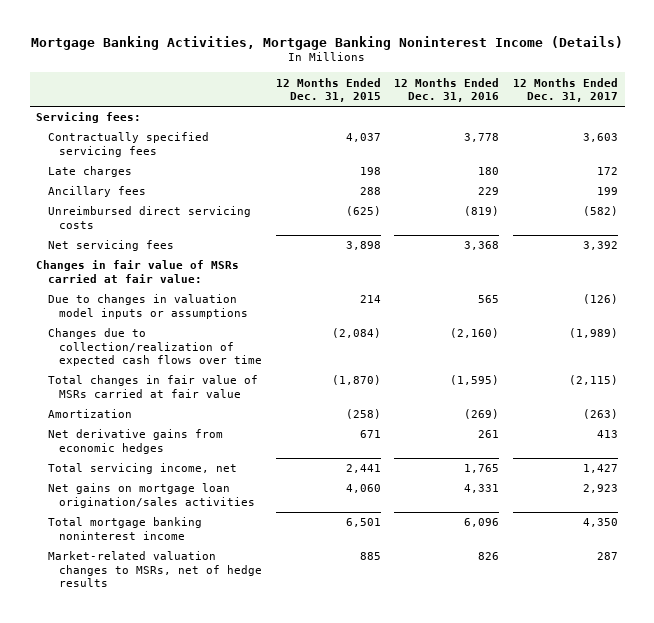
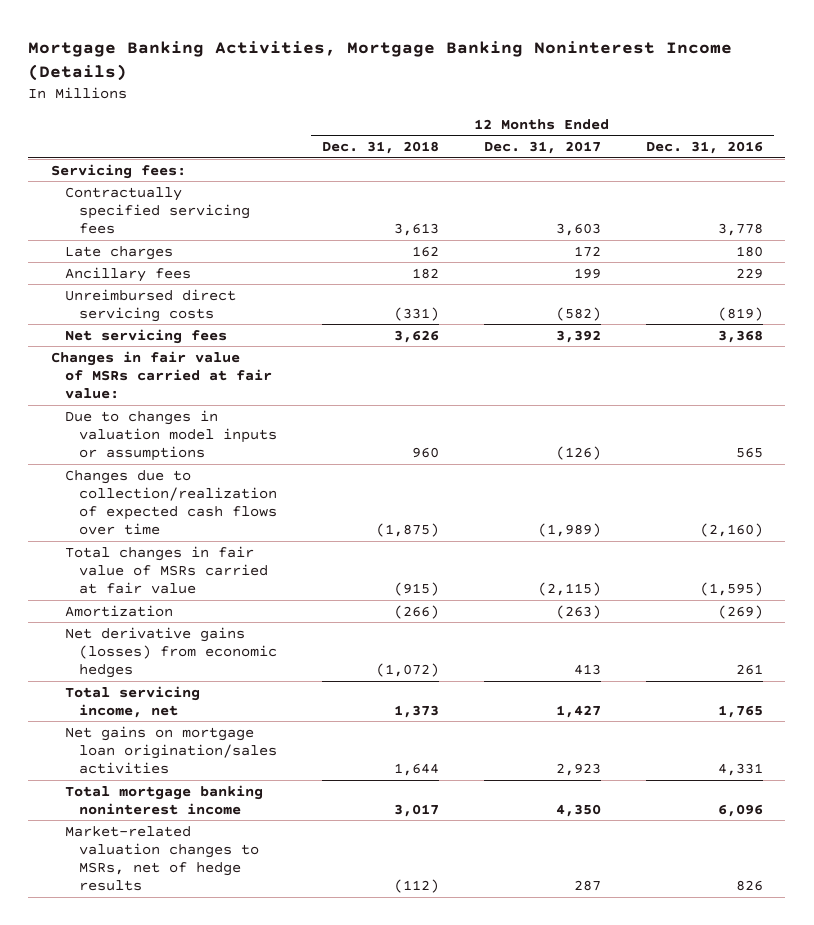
[275,77,381,103] 12 Months Ended Dec. 31, 2015 -> none
none -> [321,141,439,155] Dec. 31, 2018
[47,429,223,454] Net derivative gains from economic hedges -> [65,626,278,679] Net derivative gains (losses) from economic hedges

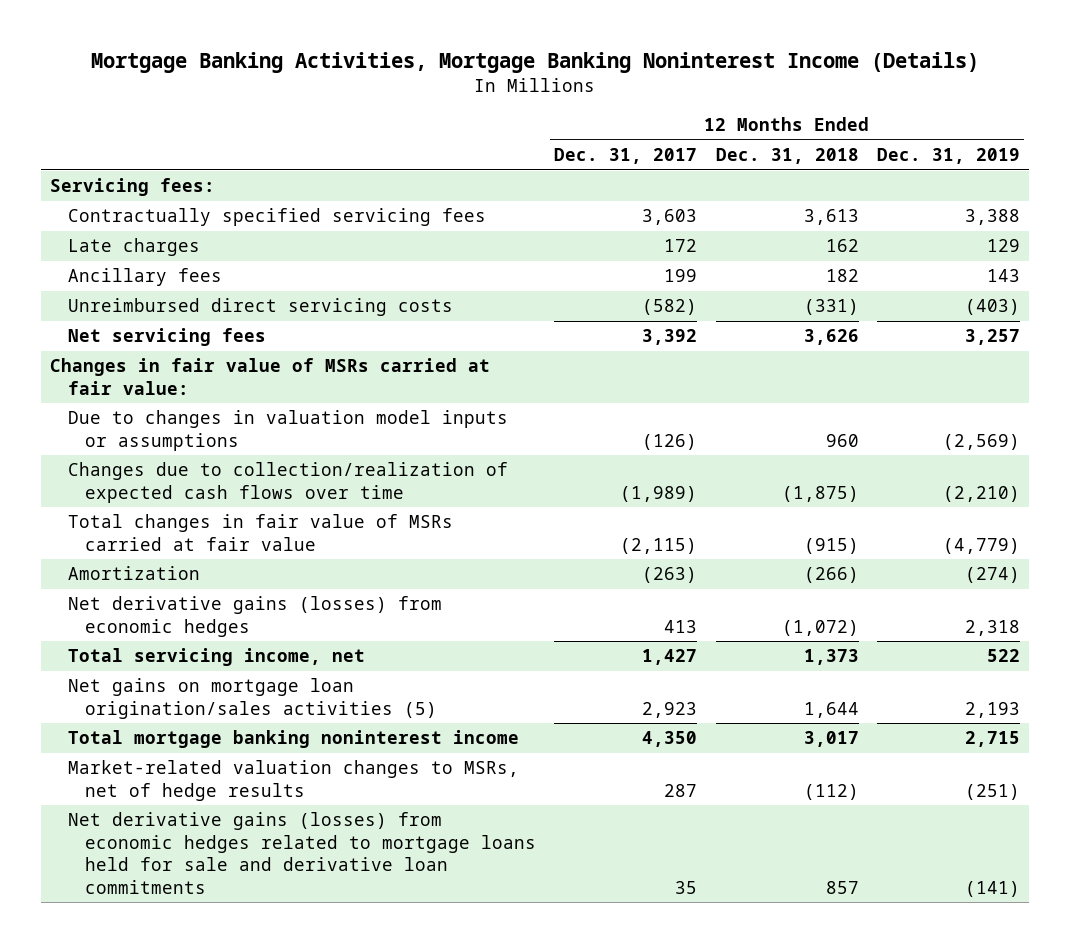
[645,141,763,155] Dec. 31, 2016 -> none
none -> [876,148,1020,165] Dec. 31, 2019
[65,725,278,775] Net gains on mortgage loan origination/sales activities -> [67,678,438,719] Net gains on mortgage loan origination/sales activities (5)
none -> [67,812,537,894] Net derivative gains (losses) from economic hedges related to mortgage loans held for sale and derivative loan commitments

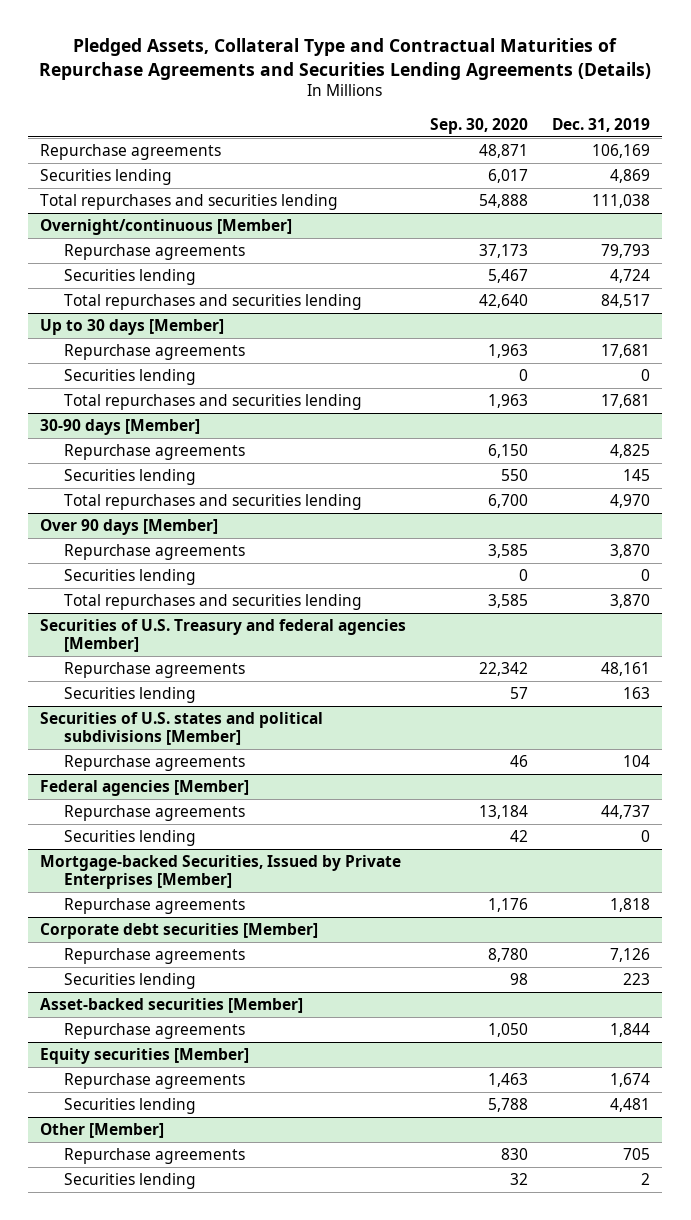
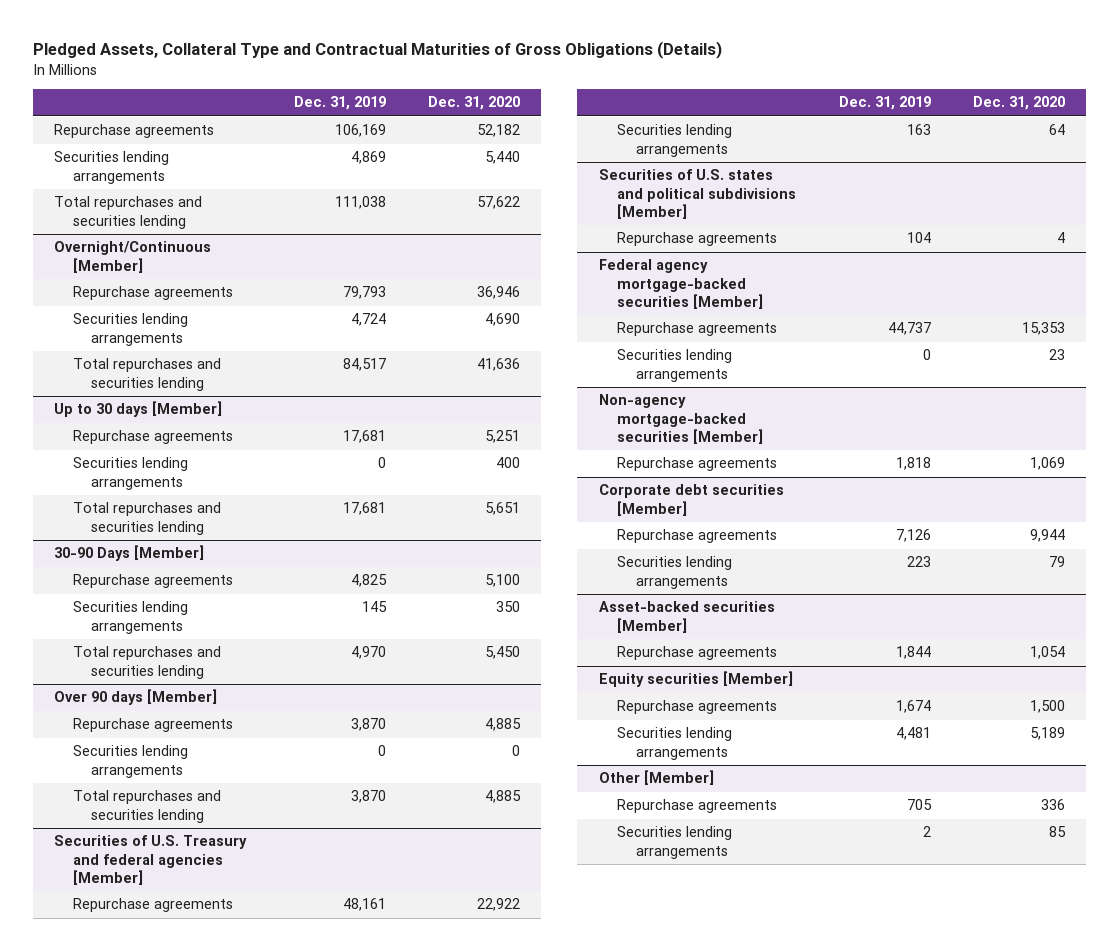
[39,38,652,80] Pledged Assets, Collateral Type and Contractual Maturities of Repurchase Agreements and Securities Lending Agreements (Details) -> [32,41,722,60] Pledged Assets, Collateral Type and Contractual Maturities of Gross Obligations (Details)
[430,117,529,134] Sep. 30, 2020 -> none
none -> [428,96,521,111] Dec. 31, 2020
[40,169,173,186] Securities lending -> [53,151,169,184] Securities lending arrangements
[40,219,293,236] Overnight/continuous [Member] -> [53,241,211,273] Overnight/Continuous [Member]
[64,269,197,286] Securities lending -> [72,313,188,346] Securities lending arrangements
[64,369,197,386] Securities lending -> [72,457,188,490] Securities lending arrangements
[40,419,201,436] 30-90 days [Member] -> [53,545,204,562] 30-90 Days [Member]
[64,469,197,486] Securities lending -> [72,601,188,634] Securities lending arrangements
[64,569,197,586] Securities lending -> [72,745,188,778] Securities lending arrangements
[64,687,197,704] Securities lending -> [617,124,733,157] Securities lending arrangements
[40,780,250,797] Federal agencies [Member] -> [598,259,764,309] Federal agency mortgage-backed securities [Member]
[64,830,197,847] Securities lending -> [617,349,733,382] Securities lending arrangements
[40,855,402,890] Mortgage-backed Securities, Issued by Private Enterprises [Member] -> [598,394,764,444] Non-agency mortgage-backed securities [Member]
[64,973,197,990] Securities lending -> [617,556,733,589] Securities lending arrangements
[64,1098,197,1115] Securities lending -> [617,727,733,760] Securities lending arrangements
[64,1173,197,1190] Securities lending -> [617,826,733,859] Securities lending arrangements

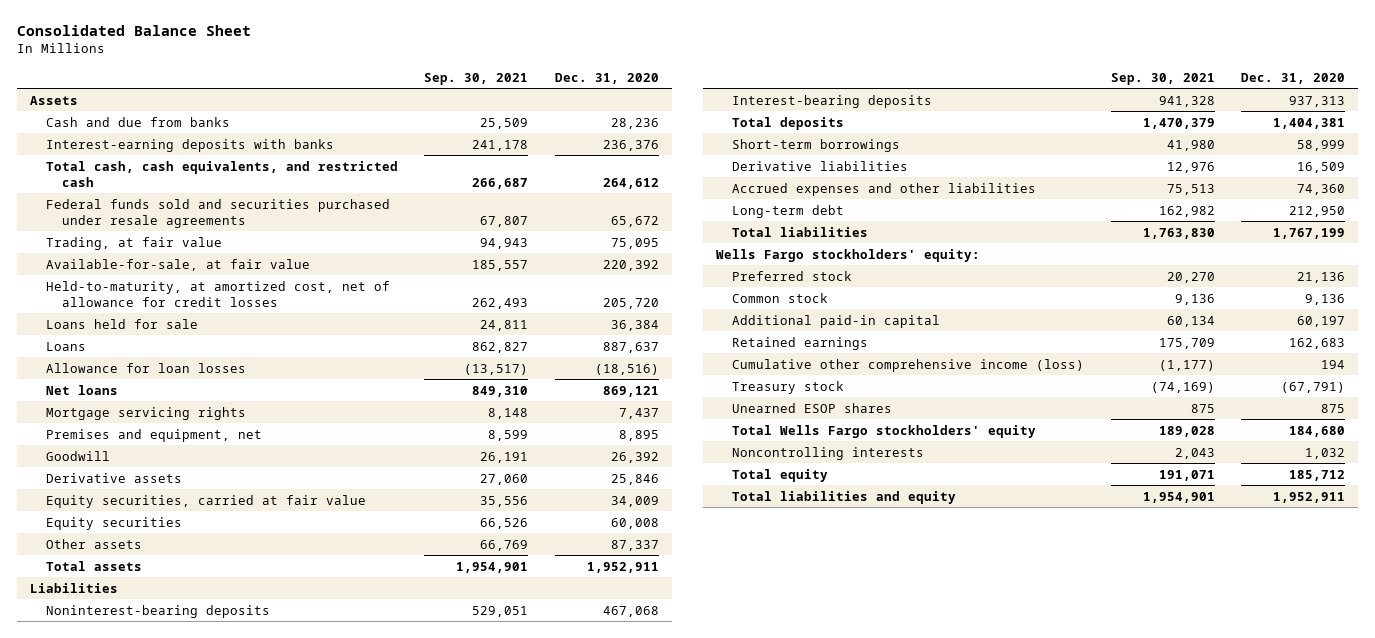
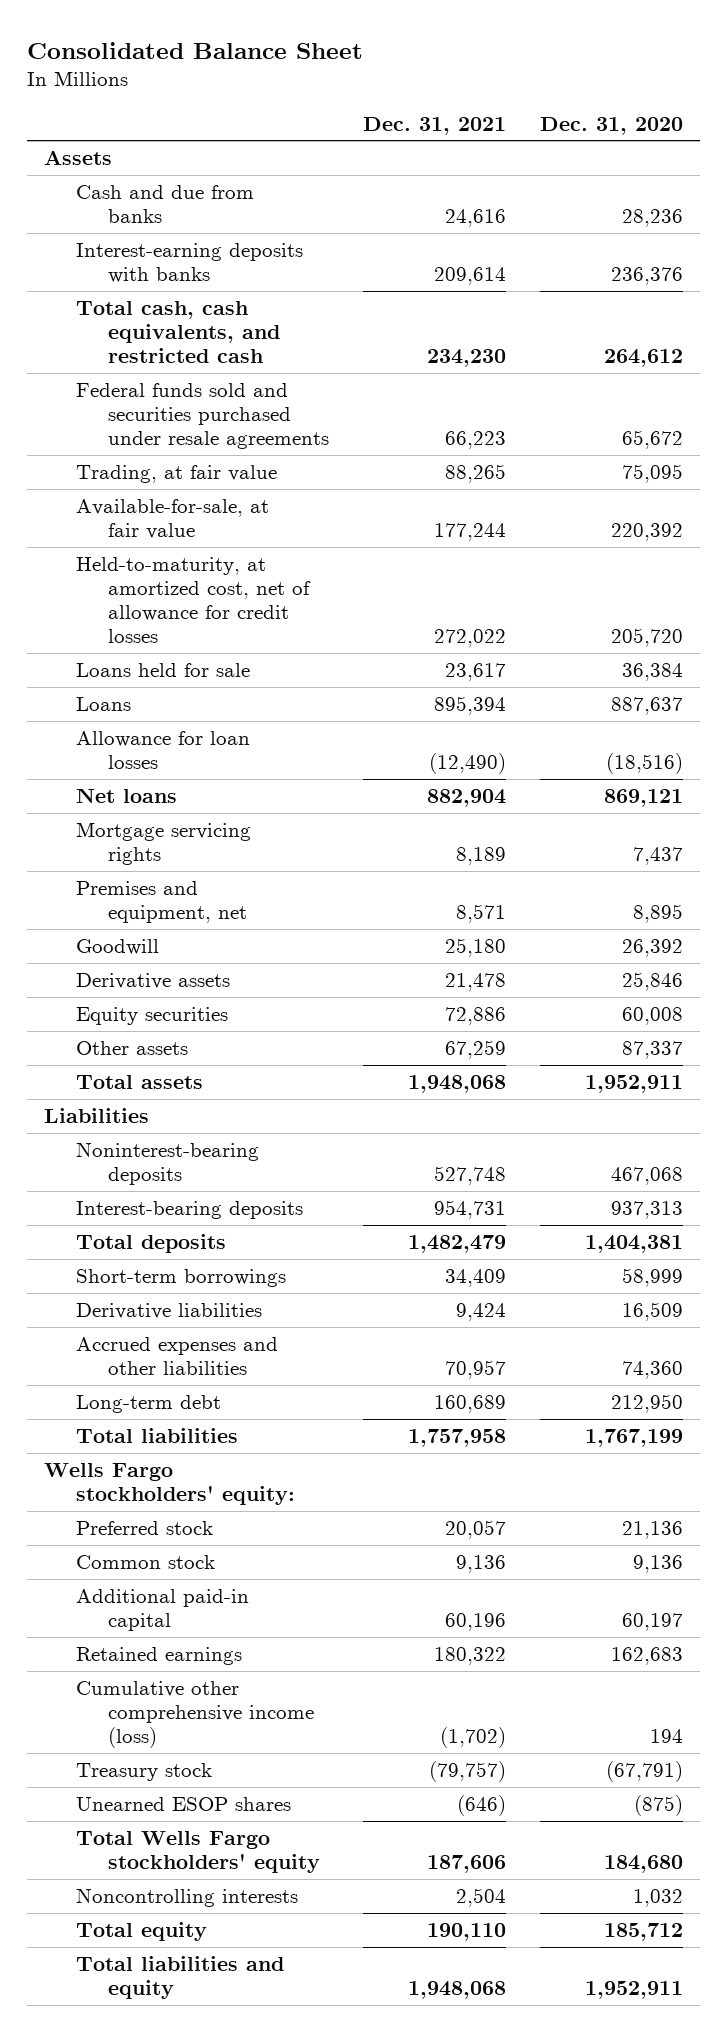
[424,72,529,85] Sep. 30, 2021 -> none
none -> [363,116,507,135] Dec. 31, 2021
[45,494,366,508] Equity securities, carried at fair value -> none
[1321,403,1346,413] 875 -> [633,1794,683,1816] (875)

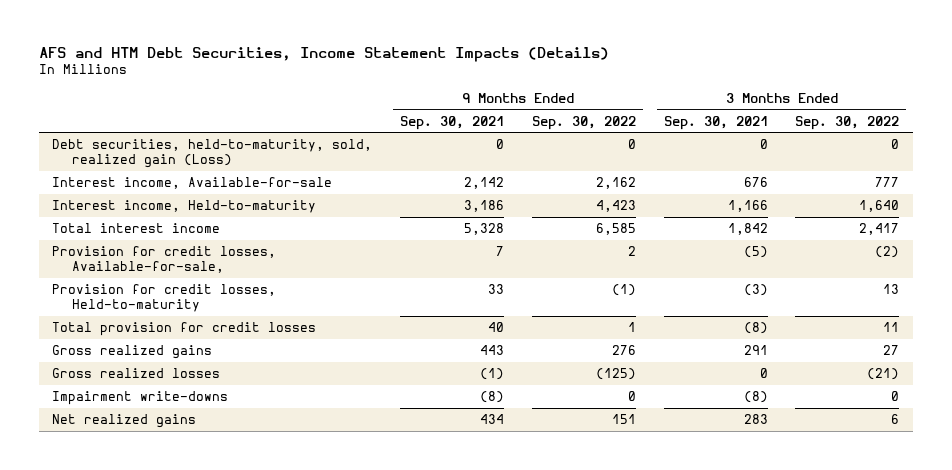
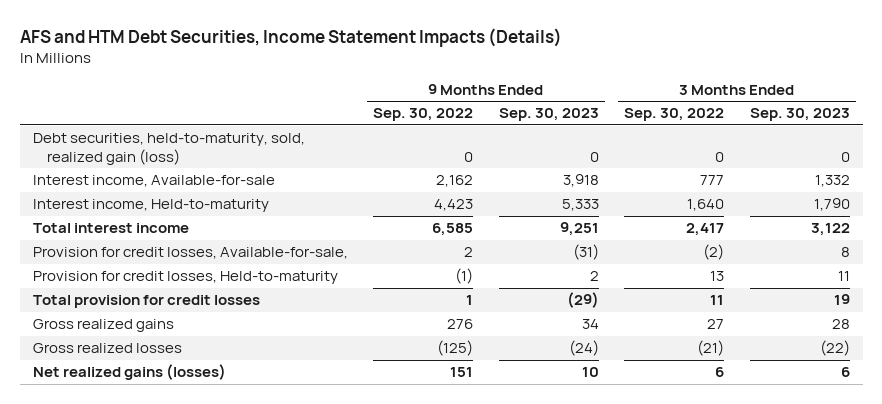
[400,115,505,130] Sep. 30, 2021 -> none
[663,115,768,130] Sep. 30, 2021 -> none
none -> [498,108,599,122] Sep. 30, 2023
none -> [749,108,850,122] Sep. 30, 2023
[52,139,373,168] Debt securities, held-to-maturity, sold, realized gain (Loss) -> [32,133,305,165] Debt securities, held-to-maturity, sold, realized gain (loss)
[52,391,229,406] Impairment write-downs -> none
[52,414,197,429] Net realized gains -> [32,364,226,381] Net realized gains (losses)

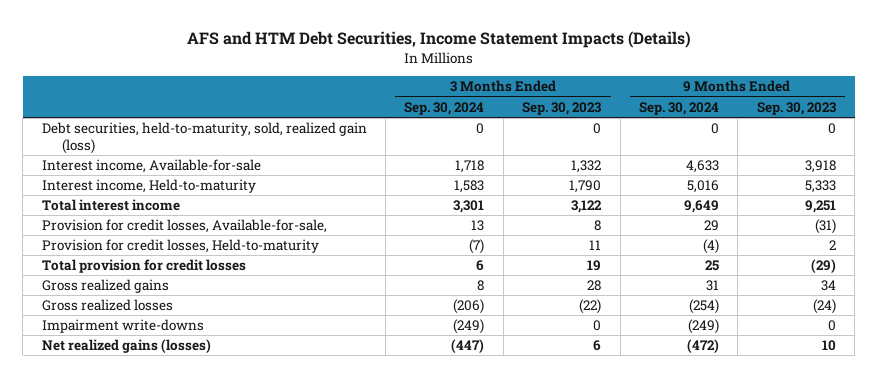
[373,108,474,122] Sep. 30, 2022 -> none
[624,108,725,122] Sep. 30, 2022 -> none
none -> [404,101,485,115] Sep. 30, 2024
none -> [638,101,719,115] Sep. 30, 2024
none -> [41,319,204,334] Impairment write-downs

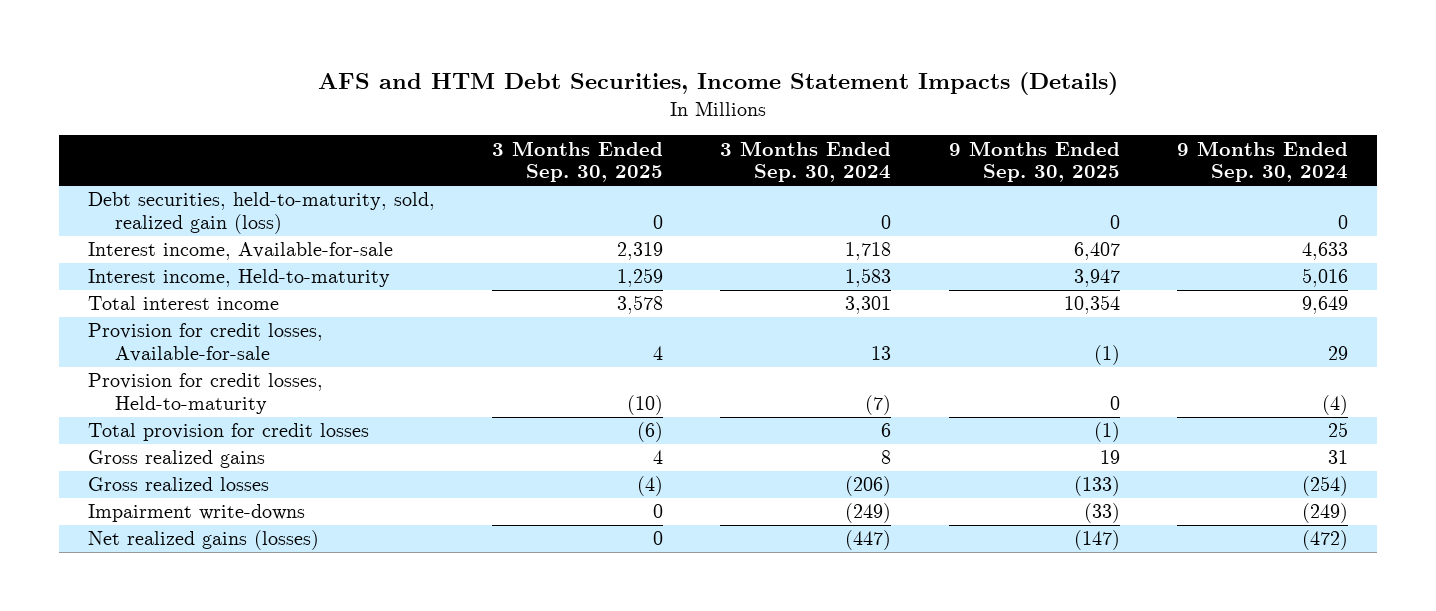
[522,101,602,115] Sep. 30, 2023 -> none
[756,101,836,115] Sep. 30, 2023 -> none
none -> [492,140,664,183] 3 Months Ended Sep. 30, 2025
none -> [948,140,1120,183] 9 Months Ended Sep. 30, 2025
[41,219,327,234] Provision for credit losses, Available-for-sale, -> [87,323,323,363] Provision for credit losses, Available-for-sale

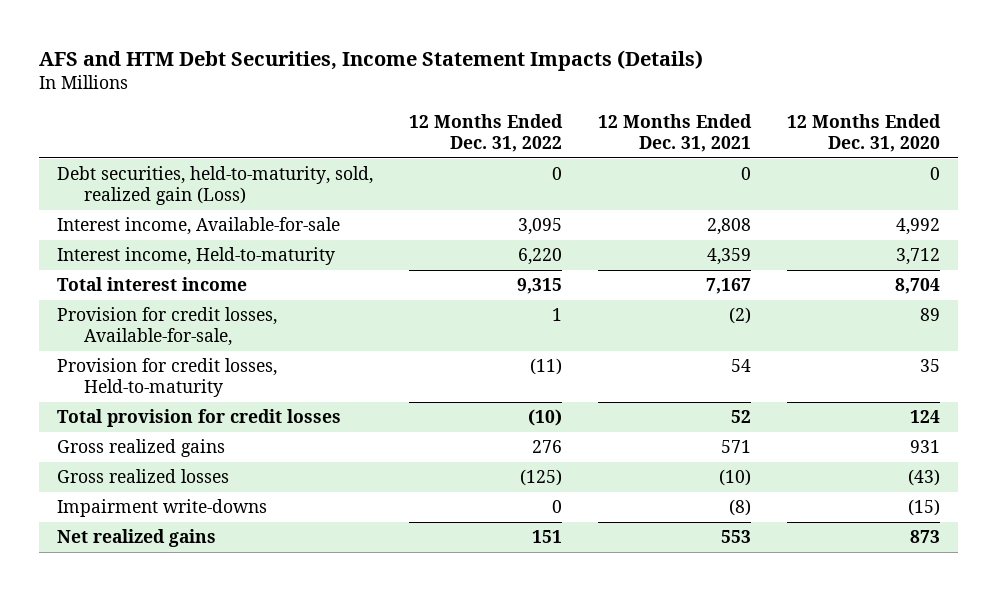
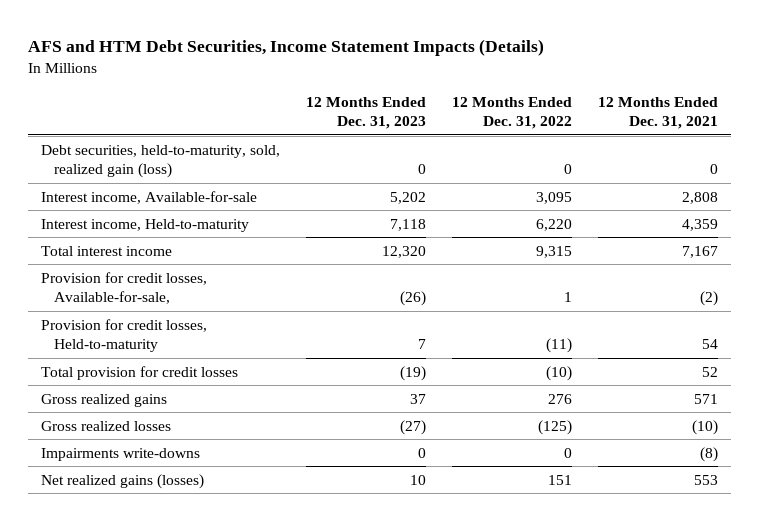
[786,114,941,153] 12 Months Ended Dec. 31, 2020 -> none
none -> [306,96,427,130] 12 Months Ended Dec. 31, 2023
[56,166,373,206] Debt securities, held-to-maturity, sold, realized gain (Loss) -> [41,144,281,178] Debt securities, held-to-maturity, sold, realized gain (loss)
[56,499,267,518] Impairment write-downs -> [41,447,201,461] Impairments write-downs
[56,529,216,548] Net realized gains -> [41,473,205,489] Net realized gains (losses)

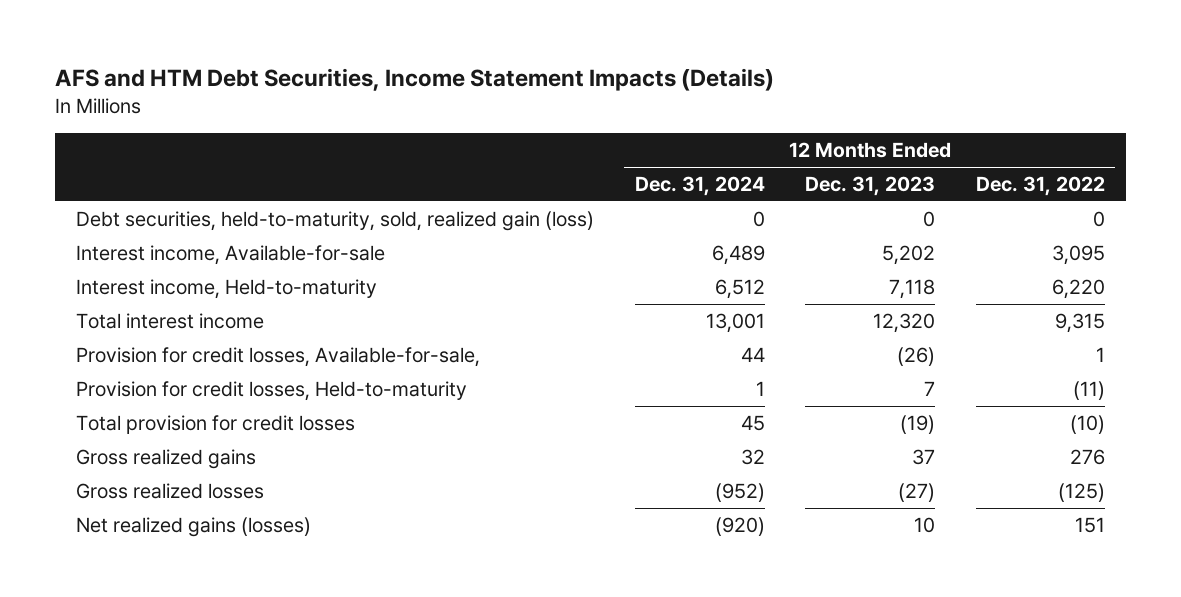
[598,96,719,130] 12 Months Ended Dec. 31, 2021 -> none
none -> [634,176,765,197] Dec. 31, 2024
[41,447,201,461] Impairments write-downs -> none

